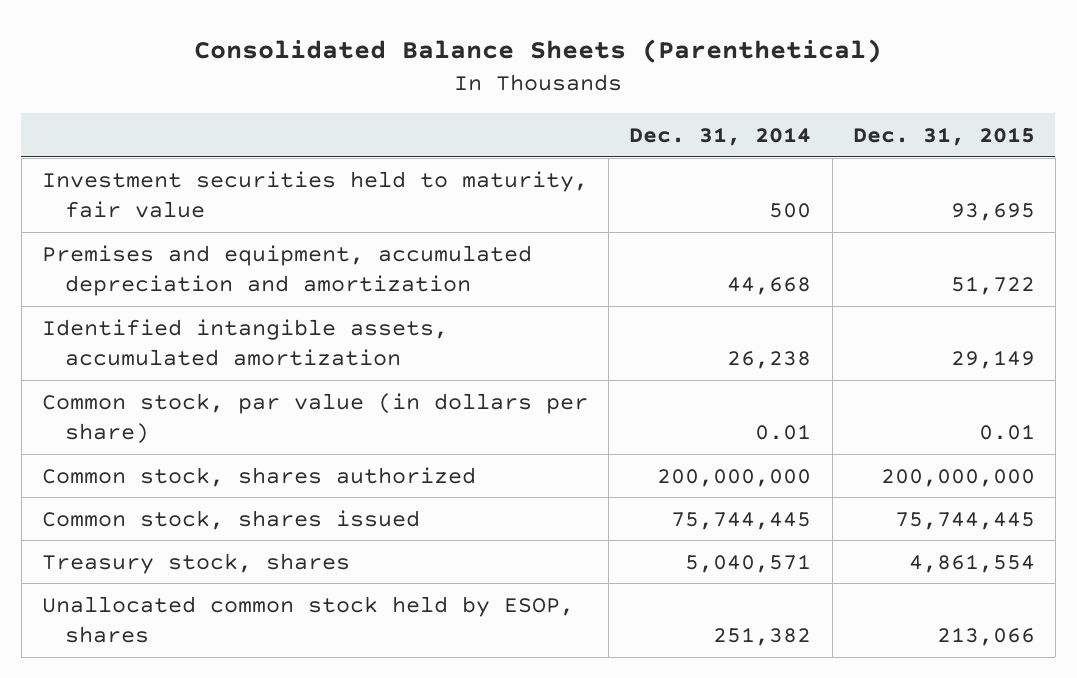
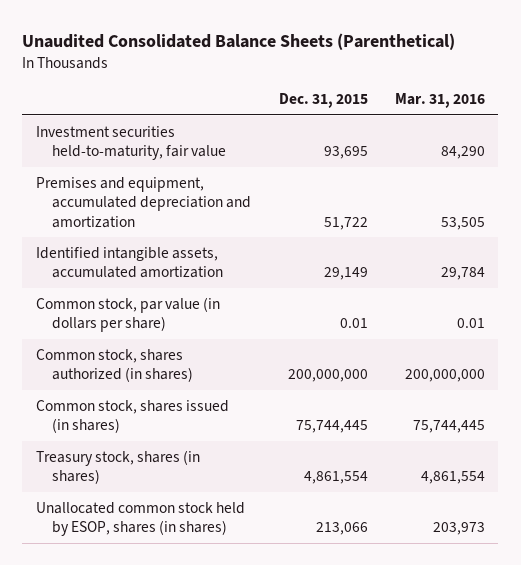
[194,38,883,63] Consolidated Balance Sheets (Parenthetical) -> [22,32,456,50] Unaudited Consolidated Balance Sheets (Parenthetical)
[629,126,812,146] Dec. 31, 2014 -> none
none -> [394,93,485,109] Mar. 31, 2016
[42,170,589,218] Investment securities held to maturity, fair value -> [35,125,227,161] Investment securities held-to-maturity, fair value
[42,466,477,487] Common stock, shares authorized -> [35,348,194,383] Common stock, shares authorized (in shares)
[42,509,421,530] Common stock, shares issued -> [35,399,229,434] Common stock, shares issued (in shares)
[42,552,351,574] Treasury stock, shares -> [35,449,200,485] Treasury stock, shares (in shares)
[42,595,575,643] Unallocated common stock held by ESOP, shares -> [35,501,245,537] Unallocated common stock held by ESOP, shares (in shares)

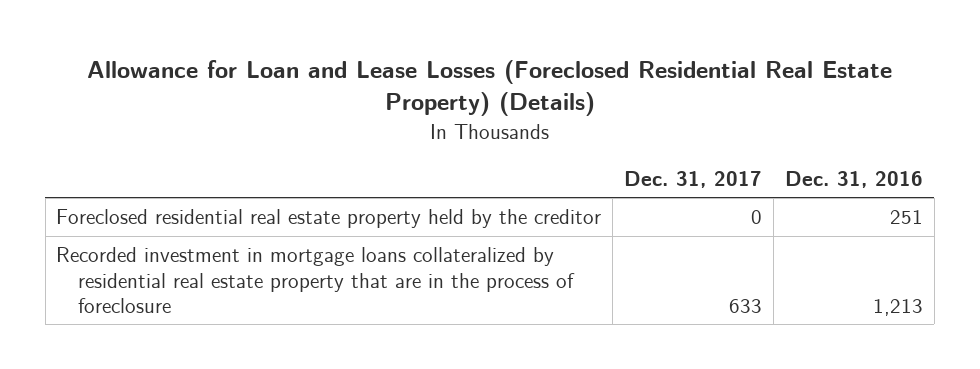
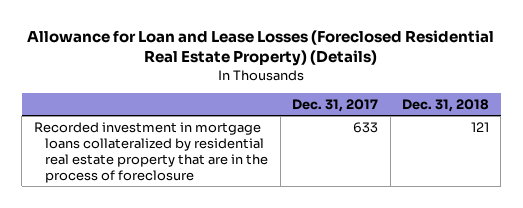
[785,171,924,189] Dec. 31, 2016 -> none
none -> [401,98,489,112] Dec. 31, 2018
[56,209,602,229] Foreclosed residential real estate property held by the creditor -> none

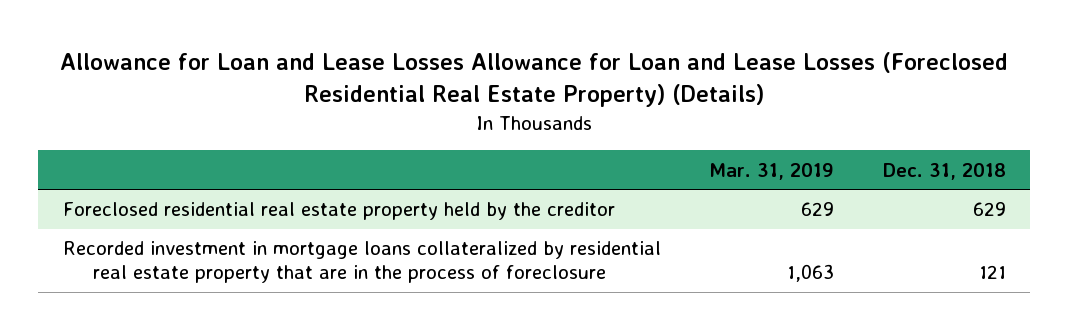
[27,30,495,67] Allowance for Loan and Lease Losses (Foreclosed Residential Real Estate Property) (Details) -> [60,52,1009,108] Allowance for Loan and Lease Losses Allowance for Loan and Lease Losses (Foreclosed Residential Real Estate Property) (Details)
[292,98,379,112] Dec. 31, 2017 -> none
none -> [709,162,835,180] Mar. 31, 2019
none -> [62,202,615,221] Foreclosed residential real estate property held by the creditor

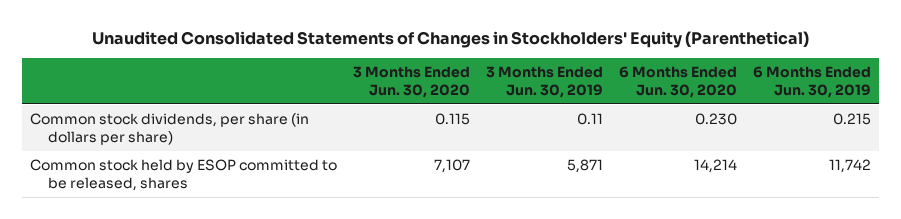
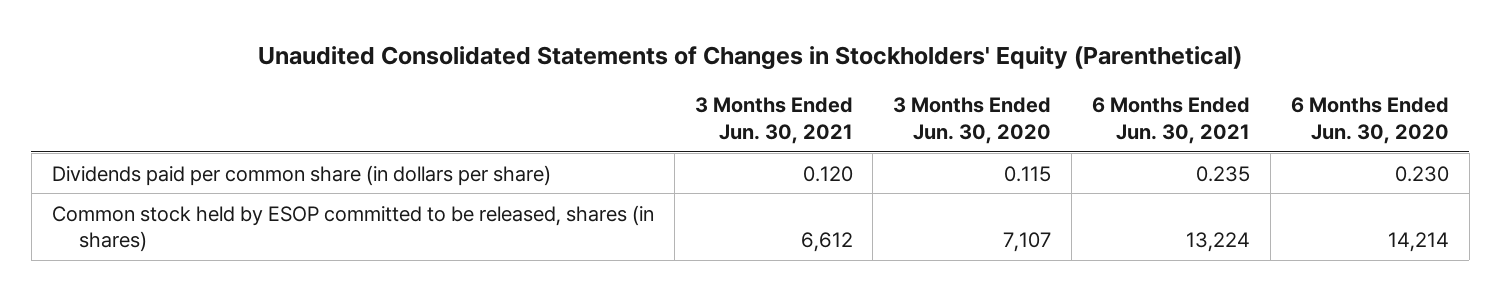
[486,66,604,99] 3 Months Ended Jun. 30, 2019 -> none
[753,66,872,99] 6 Months Ended Jun. 30, 2019 -> none
none -> [694,96,853,144] 3 Months Ended Jun. 30, 2021
none -> [1092,96,1251,144] 6 Months Ended Jun. 30, 2021
[30,113,310,145] Common stock dividends, per share (in dollars per share) -> [51,164,551,186] Dividends paid per common share (in dollars per share)
[30,159,338,191] Common stock held by ESOP committed to be released, shares -> [51,204,654,253] Common stock held by ESOP committed to be released, shares (in shares)

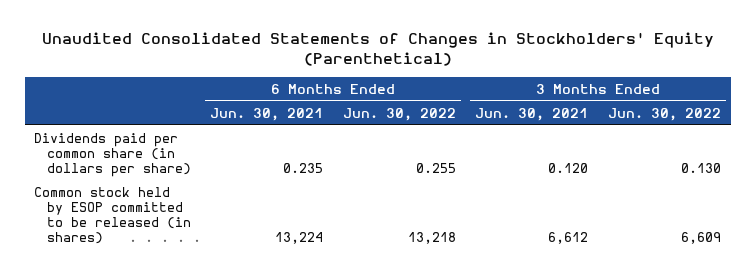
[893,96,1052,144] 3 Months Ended Jun. 30, 2020 -> none
[1290,96,1449,144] 6 Months Ended Jun. 30, 2020 -> none
none -> [342,107,456,121] Jun. 30, 2022
none -> [607,107,721,121] Jun. 30, 2022
[51,204,654,253] Common stock held by ESOP committed to be released, shares (in shares) -> [34,186,191,244] Common stock held by ESOP committed to be released (in shares)

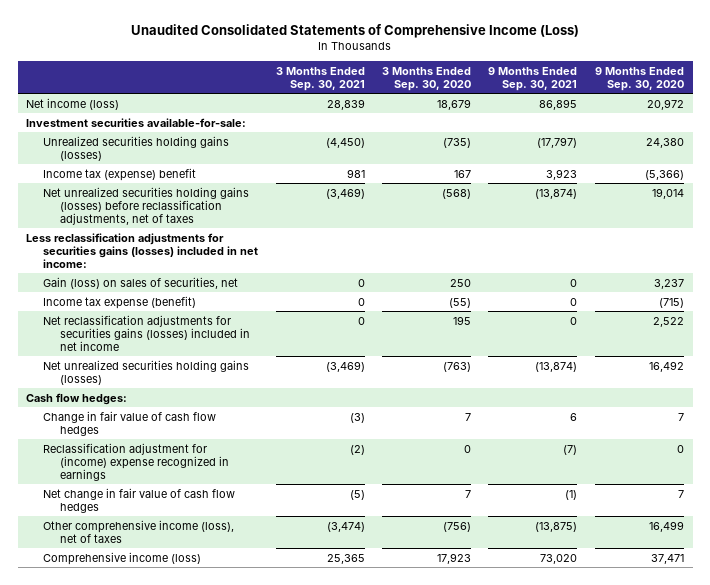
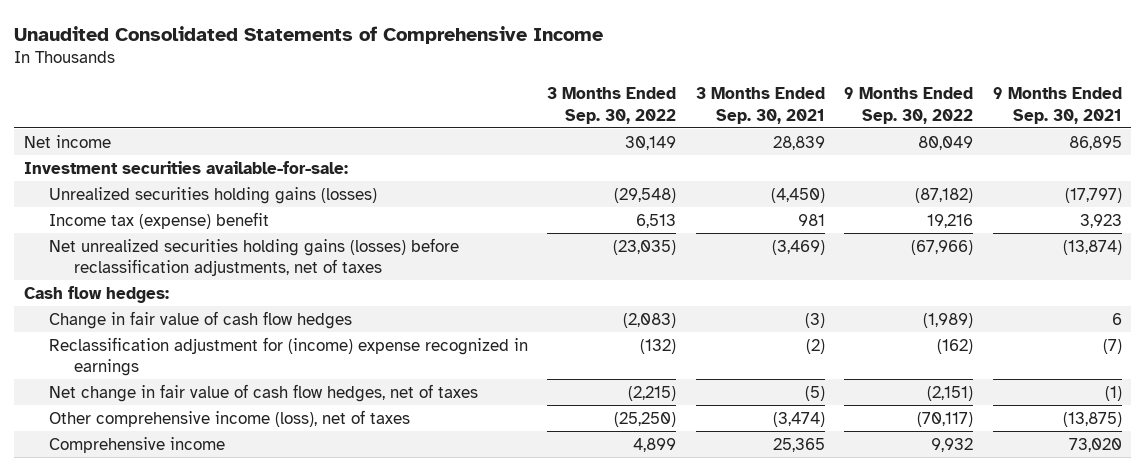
[131,23,580,38] Unaudited Consolidated Statements of Comprehensive Income (Loss) -> [14,25,604,44] Unaudited Consolidated Statements of Comprehensive Income
[382,66,472,91] 3 Months Ended Sep. 30, 2020 -> none
[594,66,684,91] 9 Months Ended Sep. 30, 2020 -> none
none -> [547,87,677,124] 3 Months Ended Sep. 30, 2022
none -> [844,87,974,124] 9 Months Ended Sep. 30, 2022
[26,97,120,110] Net income (loss) -> [23,134,111,148] Net income
[26,232,259,268] Less reclassification adjustments for securities gains (losses) included in net income: -> none
[43,276,239,289] Gain (loss) on sales of securities, net -> none
[43,295,197,309] Income tax expense (benefit) -> none
[43,314,251,351] Net reclassification adjustments for securities gains (losses) included in net income -> none
[43,359,250,385] Net unrealized securities holding gains (losses) -> none
[43,487,236,513] Net change in fair value of cash flow hedges -> [48,383,478,402] Net change in fair value of cash flow hedges, net of taxes
[43,551,202,565] Comprehensive income (loss) -> [48,436,225,453] Comprehensive income

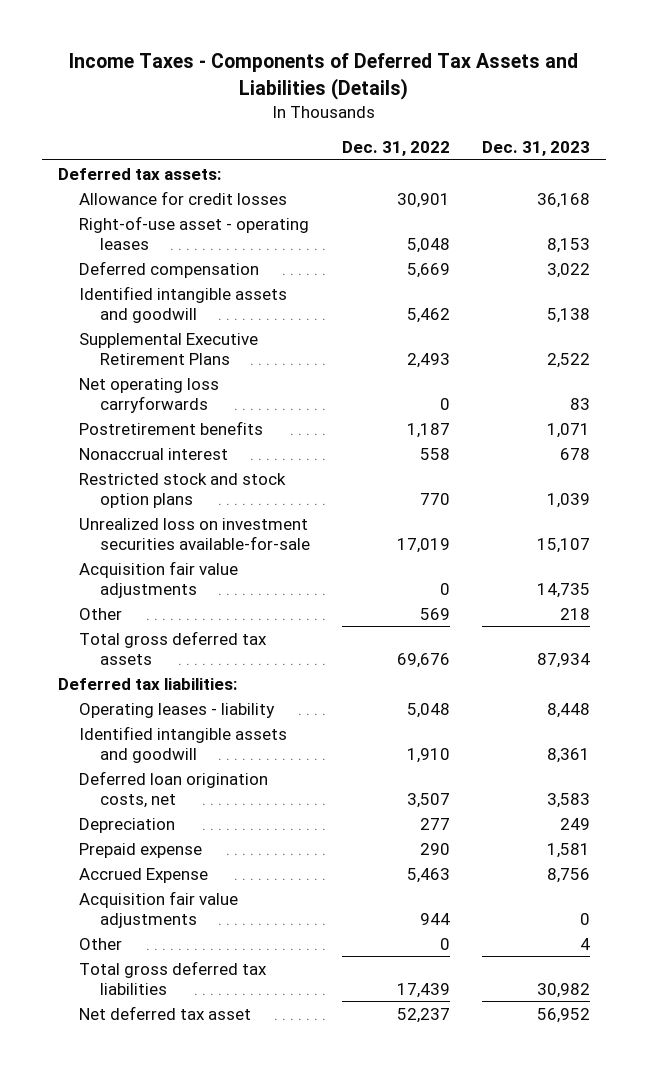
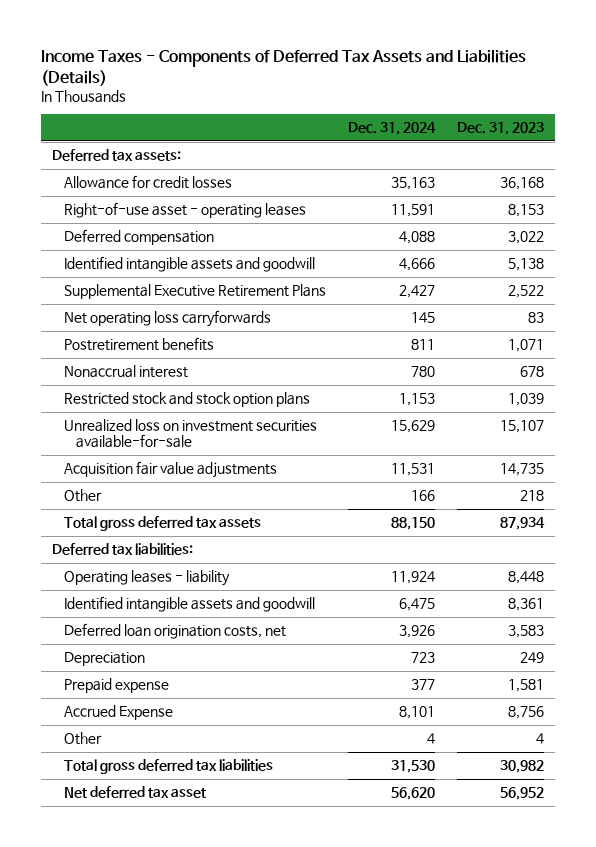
[342,141,451,157] Dec. 31, 2022 -> none
none -> [348,122,437,136] Dec. 31, 2024
[79,890,239,928] Acquisition fair value adjustments -> none

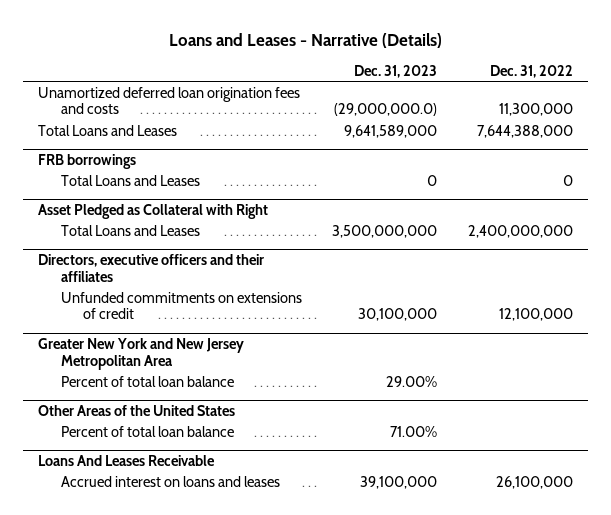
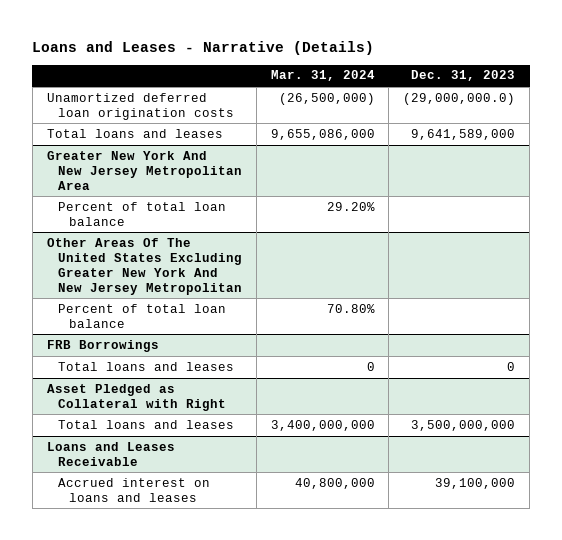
[490,64,574,78] Dec. 31, 2022 -> none
none -> [270,70,375,82] Mar. 31, 2024
[38,86,301,115] Unamortized deferred loan origination fees and costs -> [46,92,235,120] Unamortized deferred loan origination costs
[38,124,178,136] Total Loans and Leases -> [46,128,223,138] Total loans and leases
none -> [46,150,243,190] Greater New York And New Jersey Metropolitan Area
none -> [58,201,227,226] Percent of total loan balance
none -> [46,237,243,295] Other Areas Of The United States Excluding Greater New York And New Jersey Metropolitan
none -> [58,303,227,328] Percent of total loan balance
[38,154,137,170] FRB borrowings -> [46,339,159,352] FRB Borrowings
[60,174,200,186] Total Loans and Leases -> [58,361,235,371] Total loans and leases
[38,254,265,282] Directors, executive officers and their affiliates -> none
[60,291,302,320] Unfunded commitments on extensions of credit -> none
[38,338,245,370] Greater New York and New Jersey Metropolitan Area -> none
[60,375,234,387] Percent of total loan balance -> none
[38,405,236,417] Other Areas of the United States -> none
[60,425,234,437] Percent of total loan balance -> none
[60,224,200,236] Total Loans and Leases -> [58,419,235,429] Total loans and leases
[38,455,216,467] Loans And Leases Receivable -> [46,441,175,466] Loans and Leases Receivable

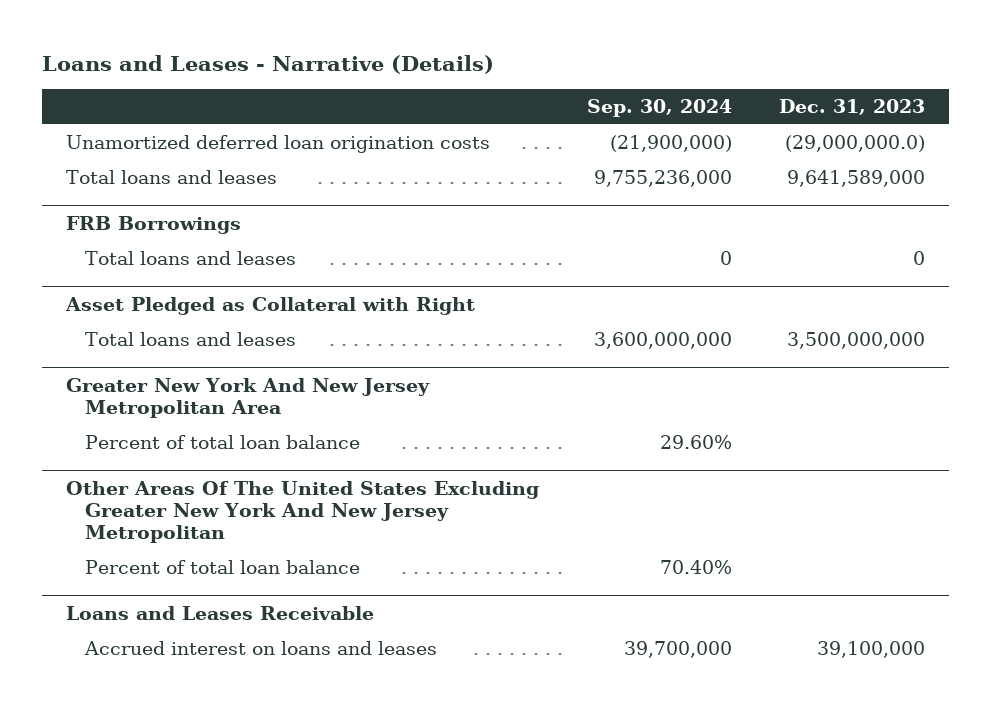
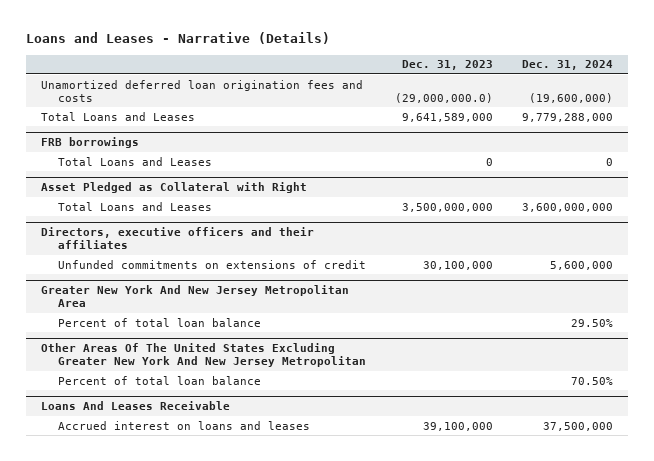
[586,99,732,118] Sep. 30, 2024 -> none
none -> [522,60,614,71] Dec. 31, 2024
[65,135,490,154] Unamortized deferred loan origination costs -> [40,79,363,102] Unamortized deferred loan origination fees and costs
[65,170,277,185] Total loans and leases -> [40,111,195,121] Total Loans and Leases
[65,216,241,235] FRB Borrowings -> [40,137,139,149] FRB borrowings
[85,251,297,266] Total loans and leases -> [58,156,213,166] Total Loans and Leases
[85,332,297,347] Total loans and leases -> [58,201,213,211] Total Loans and Leases
none -> [40,227,314,250] Directors, executive officers and their affiliates
none -> [58,259,367,269] Unfunded commitments on extensions of credit
[65,606,374,621] Loans and Leases Receivable -> [40,401,230,411] Loans And Leases Receivable

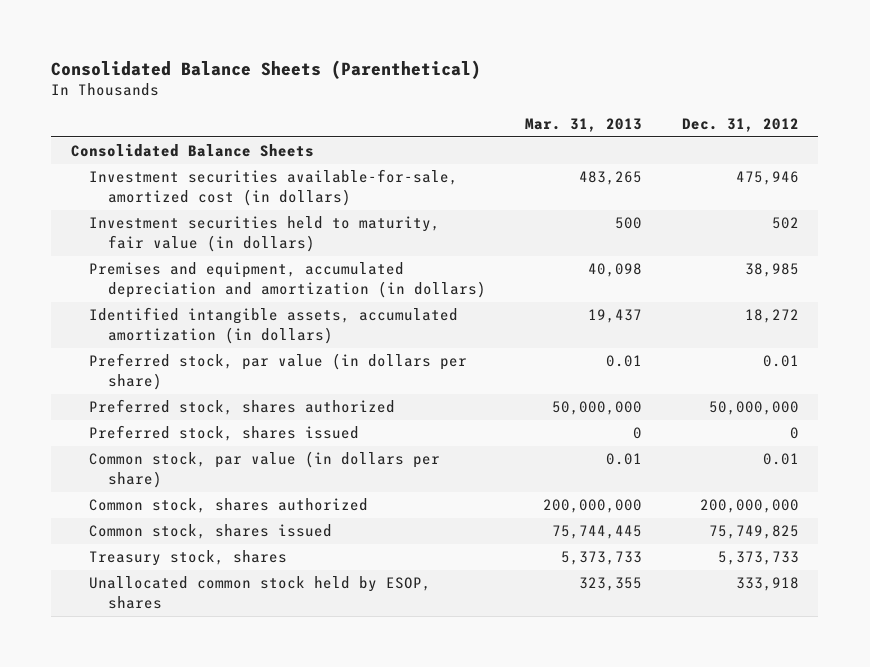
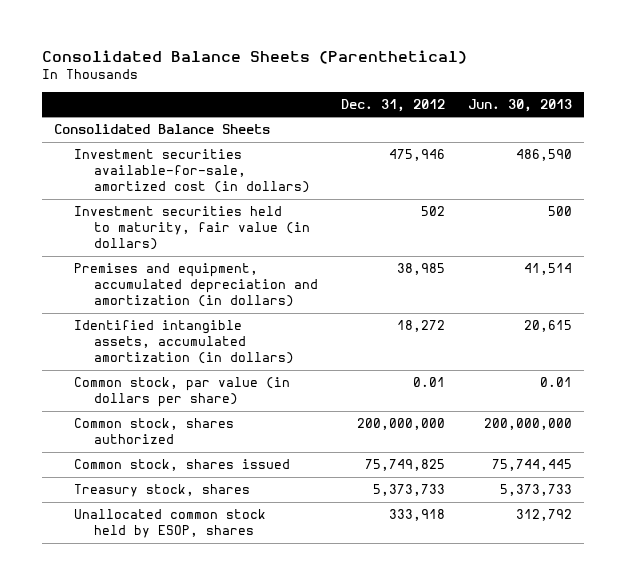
[525,117,643,132] Mar. 31, 2013 -> none
none -> [468,98,573,112] Jun. 30, 2013
[89,353,468,391] Preferred stock, par value (in dollars per share) -> none
[89,399,396,416] Preferred stock, shares authorized -> none
[89,425,360,442] Preferred stock, shares issued -> none

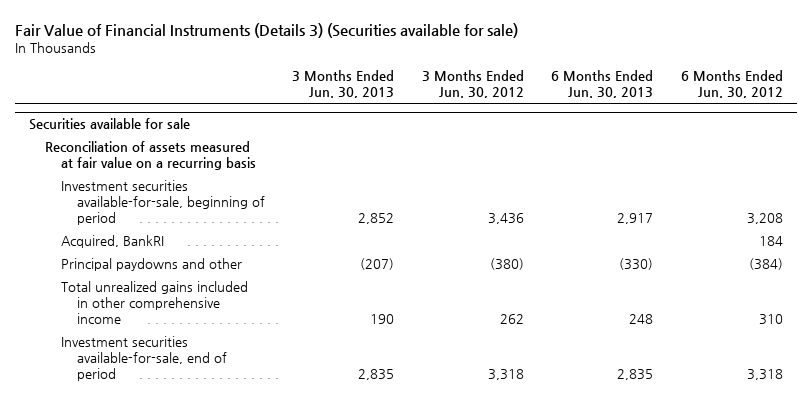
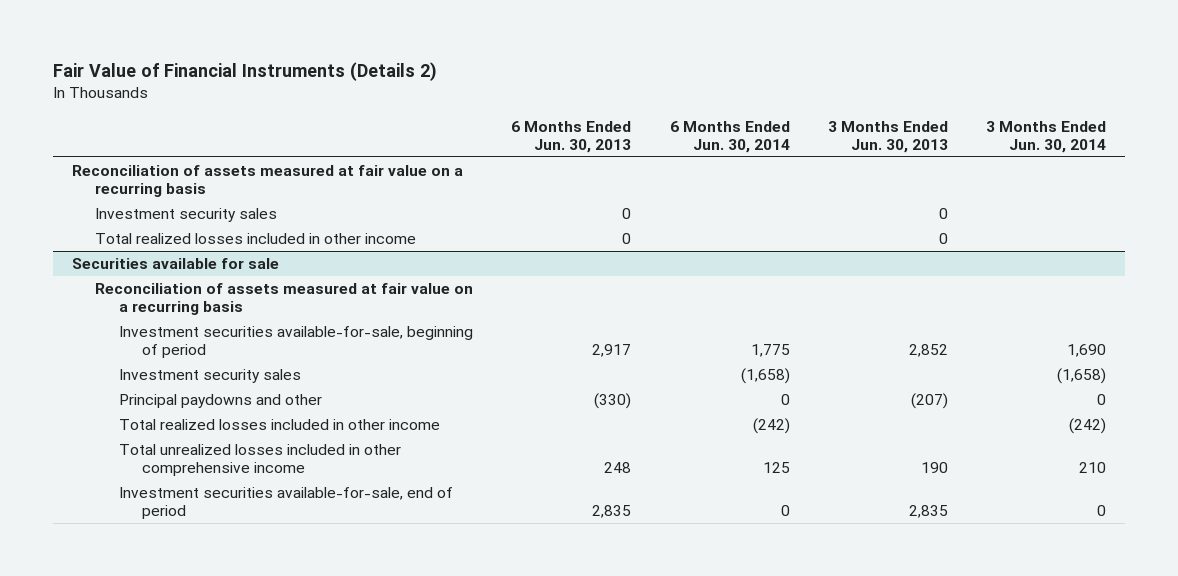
[15,22,519,38] Fair Value of Financial Instruments (Details 3) (Securities available for sale) -> [52,62,437,82] Fair Value of Financial Instruments (Details 2)
[421,70,524,99] 3 Months Ended Jun. 30, 2012 -> none
[680,70,783,99] 6 Months Ended Jun. 30, 2012 -> none
none -> [669,120,790,153] 6 Months Ended Jun. 30, 2014
none -> [985,120,1106,153] 3 Months Ended Jun. 30, 2014
none -> [71,164,463,198] Reconciliation of assets measured at fair value on a recurring basis
none -> [95,207,278,222] Investment security sales
none -> [95,232,417,244] Total realized losses included in other income
[60,234,164,248] Acquired, BankRI -> none
none -> [118,368,301,383] Investment security sales
none -> [118,418,440,430] Total realized losses included in other income
[60,280,248,325] Total unrealized gains included in other comprehensive income -> [118,443,401,477] Total unrealized losses included in other comprehensive income

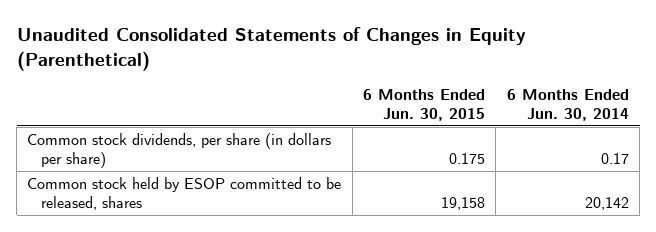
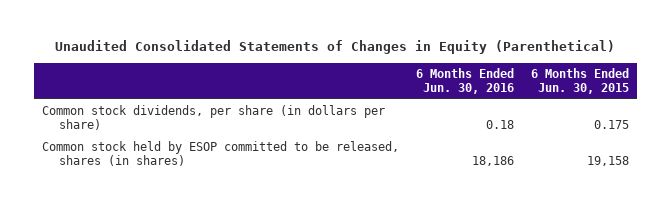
[506,89,629,121] 6 Months Ended Jun. 30, 2014 -> none
none -> [415,68,514,94] 6 Months Ended Jun. 30, 2016
[27,177,342,210] Common stock held by ESOP committed to be released, shares -> [42,141,400,166] Common stock held by ESOP committed to be released, shares (in shares)

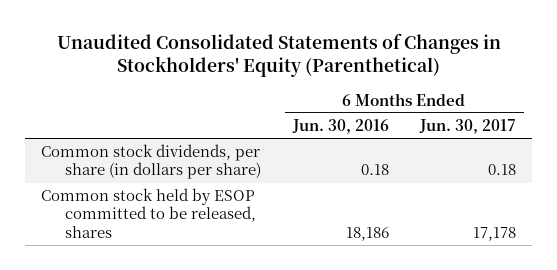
[55,40,616,55] Unaudited Consolidated Statements of Changes in Equity (Parenthetical) -> [56,32,501,78] Unaudited Consolidated Statements of Changes in Stockholders' Equity (Parenthetical)
[530,68,629,94] 6 Months Ended Jun. 30, 2015 -> none
none -> [419,119,517,135] Jun. 30, 2017
[42,141,400,166] Common stock held by ESOP committed to be released, shares (in shares) -> [41,188,257,238] Common stock held by ESOP committed to be released, shares

